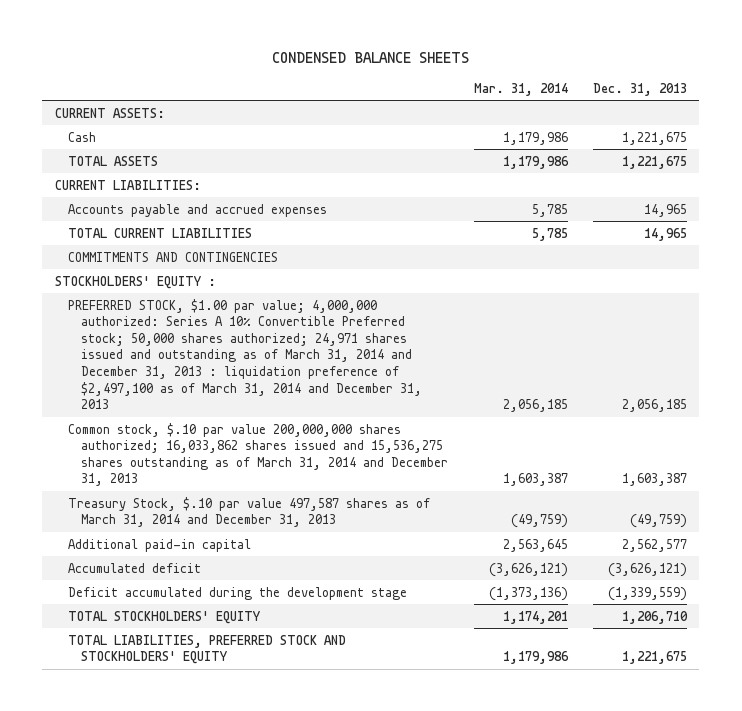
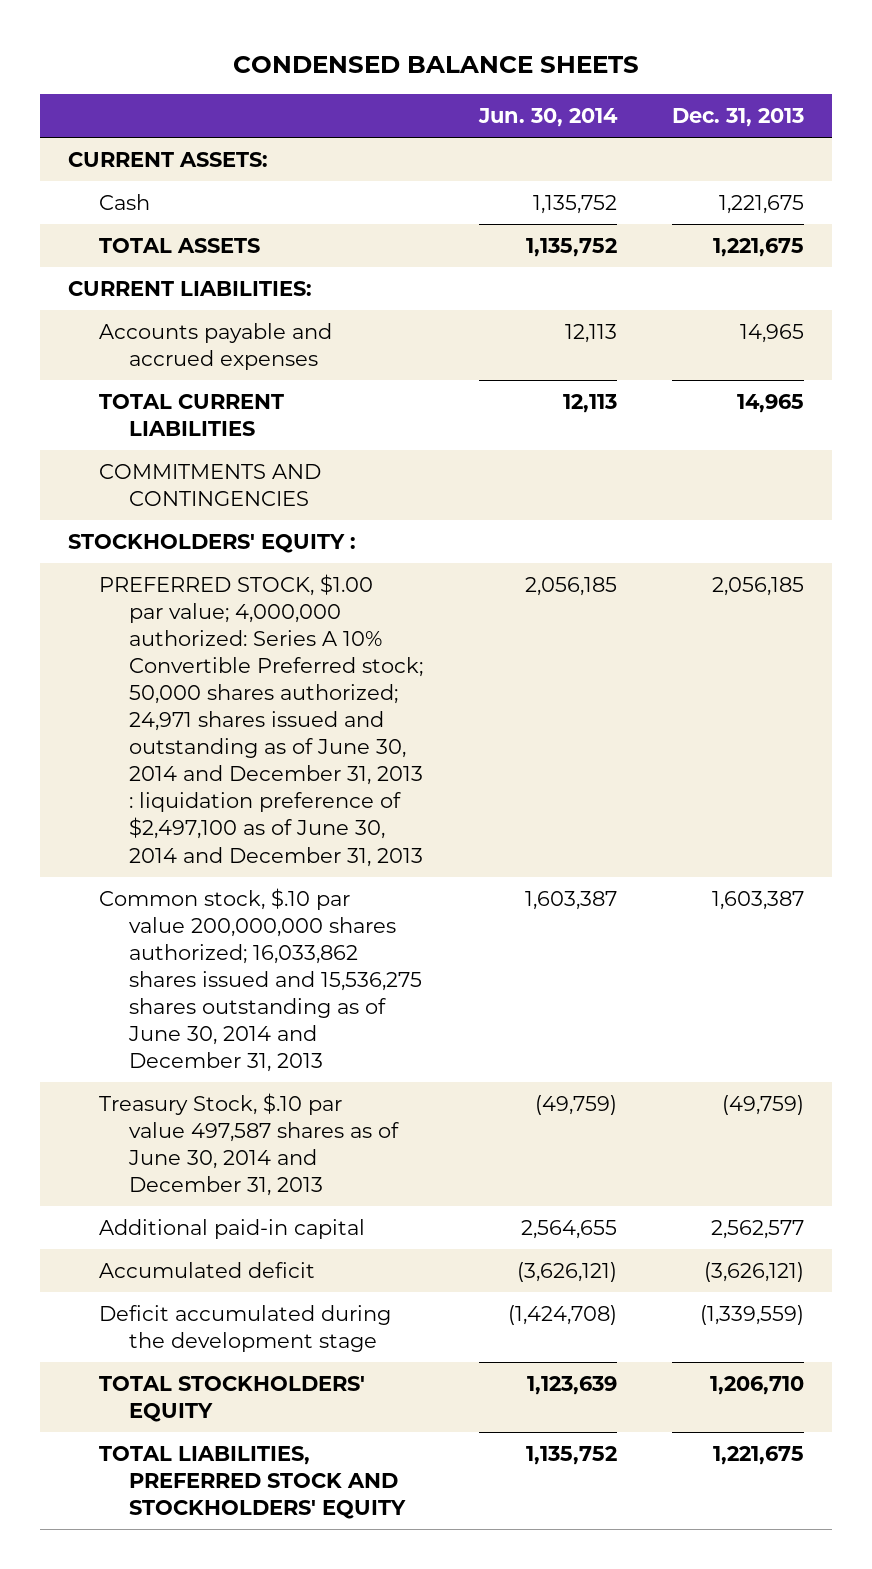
[473,82,568,96] Mar. 31, 2014 -> none
none -> [477,108,618,128] Jun. 30, 2014
[68,298,423,410] PREFERRED STOCK, $1.00 par value; 4,000,000 authorized: Series A 10% Convertible Preferred stock; 50,000 shares authorized; 24,971 shares issued and outstanding as of March 31, 2014 and December 31, 2013 : liquidation preference of $2,497,100 as of March 31, 2014 and December 31, 2013 -> [98,573,424,867] PREFERRED STOCK, $1.00 par value; 4,000,000 authorized: Series A 10% Convertible Preferred stock; 50,000 shares authorized; 24,971 shares issued and outstanding as of June 30, 2014 and December 31, 2013 : liquidation preference of $2,497,100 as of June 30, 2014 and December 31, 2013
[68,422,449,487] Common stock, $.10 par value 200,000,000 shares authorized; 16,033,862 shares issued and 15,536,275 shares outstanding as of March 31, 2014 and December 31, 2013 -> [98,887,423,1073] Common stock, $.10 par value 200,000,000 shares authorized; 16,033,862 shares issued and 15,536,275 shares outstanding as of June 30, 2014 and December 31, 2013
[68,496,431,528] Treasury Stock, $.10 par value 497,587 shares as of March 31, 2014 and December 31, 2013 -> [98,1092,400,1197] Treasury Stock, $.10 par value 497,587 shares as of June 30, 2014 and December 31, 2013

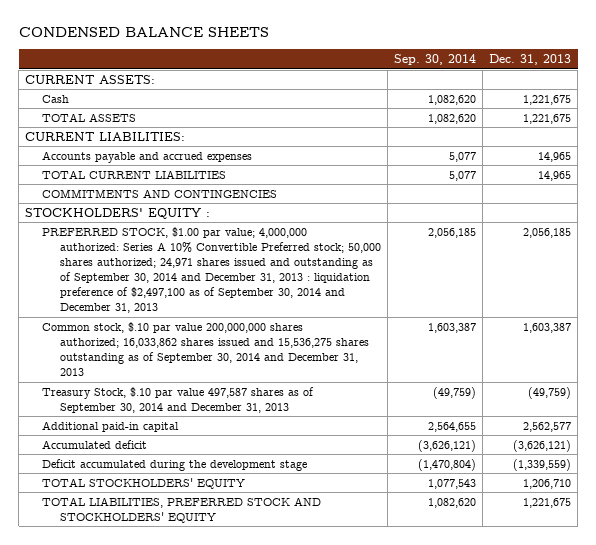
[477,108,618,128] Jun. 30, 2014 -> none
none -> [393,54,476,66] Sep. 30, 2014
[98,573,424,867] PREFERRED STOCK, $1.00 par value; 4,000,000 authorized: Series A 10% Convertible Preferred stock; 50,000 shares authorized; 24,971 shares issued and outstanding as of June 30, 2014 and December 31, 2013 : liquidation preference of $2,497,100 as of June 30, 2014 and December 31, 2013 -> [42,226,381,314] PREFERRED STOCK, $1.00 par value; 4,000,000 authorized: Series A 10% Convertible Preferred stock; 50,000 shares authorized; 24,971 shares issued and outstanding as of September 30, 2014 and December 31, 2013 : liquidation preference of $2,497,100 as of September 30, 2014 and December 31, 2013
[98,887,423,1073] Common stock, $.10 par value 200,000,000 shares authorized; 16,033,862 shares issued and 15,536,275 shares outstanding as of June 30, 2014 and December 31, 2013 -> [42,321,369,376] Common stock, $.10 par value 200,000,000 shares authorized; 16,033,862 shares issued and 15,536,275 shares outstanding as of September 30, 2014 and December 31, 2013
[98,1092,400,1197] Treasury Stock, $.10 par value 497,587 shares as of June 30, 2014 and December 31, 2013 -> [42,386,315,413] Treasury Stock, $.10 par value 497,587 shares as of September 30, 2014 and December 31, 2013

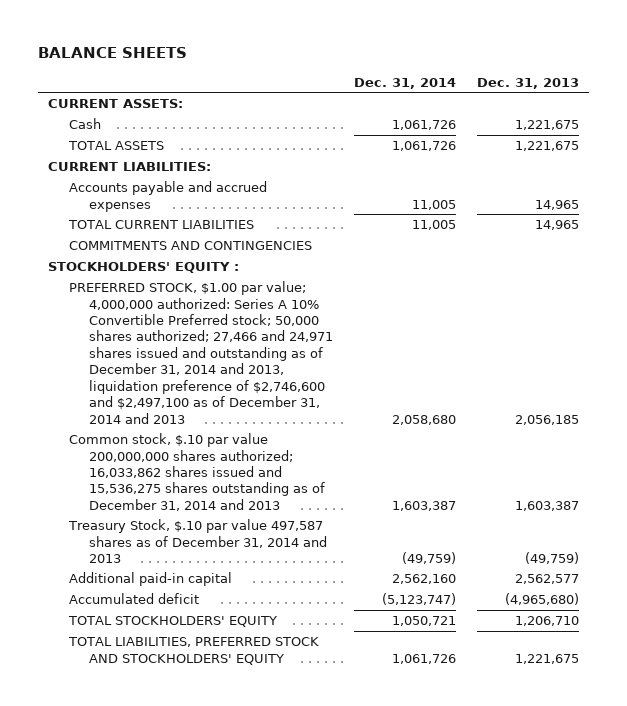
[18,27,269,38] CONDENSED BALANCE SHEETS -> [38,47,188,59] BALANCE SHEETS
[393,54,476,66] Sep. 30, 2014 -> none
none -> [353,77,456,89] Dec. 31, 2014
[42,226,381,314] PREFERRED STOCK, $1.00 par value; 4,000,000 authorized: Series A 10% Convertible Preferred stock; 50,000 shares authorized; 24,971 shares issued and outstanding as of September 30, 2014 and December 31, 2013 : liquidation preference of $2,497,100 as of September 30, 2014 and December 31, 2013 -> [68,281,334,424] PREFERRED STOCK, $1.00 par value; 4,000,000 authorized: Series A 10% Convertible Preferred stock; 50,000 shares authorized; 27,466 and 24,971 shares issued and outstanding as of December 31, 2014 and 2013, liquidation preference of $2,746,600 and $2,497,100 as of December 31, 2014 and 2013
[42,321,369,376] Common stock, $.10 par value 200,000,000 shares authorized; 16,033,862 shares issued and 15,536,275 shares outstanding as of September 30, 2014 and December 31, 2013 -> [68,433,326,511] Common stock, $.10 par value 200,000,000 shares authorized; 16,033,862 shares issued and 15,536,275 shares outstanding as of December 31, 2014 and 2013
[42,386,315,413] Treasury Stock, $.10 par value 497,587 shares as of September 30, 2014 and December 31, 2013 -> [67,519,328,563] Treasury Stock, $.10 par value 497,587 shares as of December 31, 2014 and 2013
[42,458,308,471] Deficit accumulated during the development stage -> none
[513,439,572,452] (3,626,121) -> [504,593,579,606] (4,965,680)

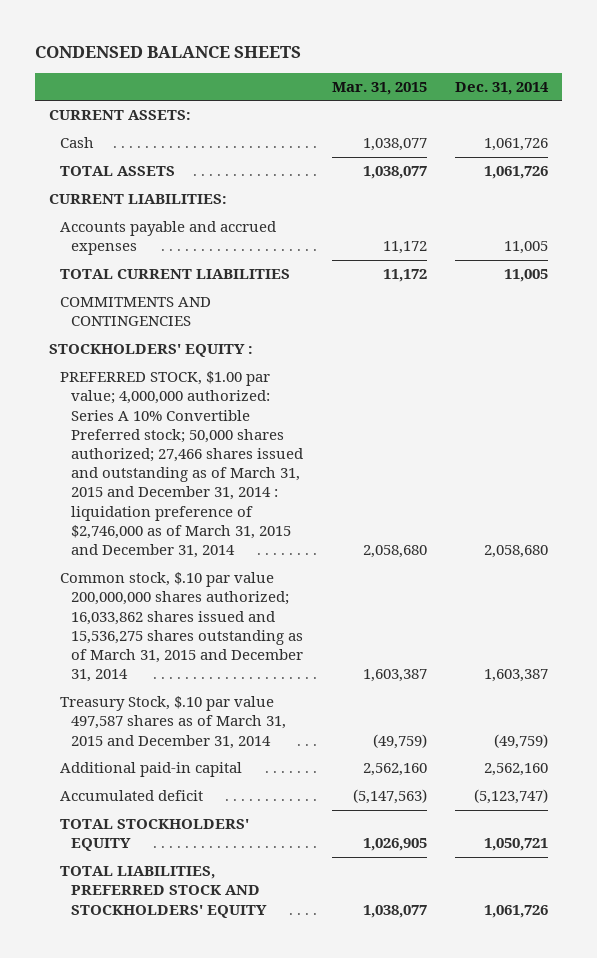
[38,47,188,59] BALANCE SHEETS -> [34,45,301,58] CONDENSED BALANCE SHEETS
[476,77,579,89] Dec. 31, 2013 -> none
none -> [331,81,427,95] Mar. 31, 2015
[68,281,334,424] PREFERRED STOCK, $1.00 par value; 4,000,000 authorized: Series A 10% Convertible Preferred stock; 50,000 shares authorized; 27,466 and 24,971 shares issued and outstanding as of December 31, 2014 and 2013, liquidation preference of $2,746,600 and $2,497,100 as of December 31, 2014 and 2013 -> [60,371,304,559] PREFERRED STOCK, $1.00 par value; 4,000,000 authorized: Series A 10% Convertible Preferred stock; 50,000 shares authorized; 27,466 shares issued and outstanding as of March 31, 2015 and December 31, 2014 : liquidation preference of $2,746,000 as of March 31, 2015 and December 31, 2014
[68,433,326,511] Common stock, $.10 par value 200,000,000 shares authorized; 16,033,862 shares issued and 15,536,275 shares outstanding as of December 31, 2014 and 2013 -> [60,572,304,683] Common stock, $.10 par value 200,000,000 shares authorized; 16,033,862 shares issued and 15,536,275 shares outstanding as of March 31, 2015 and December 31, 2014
[67,519,328,563] Treasury Stock, $.10 par value 497,587 shares as of December 31, 2014 and 2013 -> [60,696,287,749] Treasury Stock, $.10 par value 497,587 shares as of March 31, 2015 and December 31, 2014

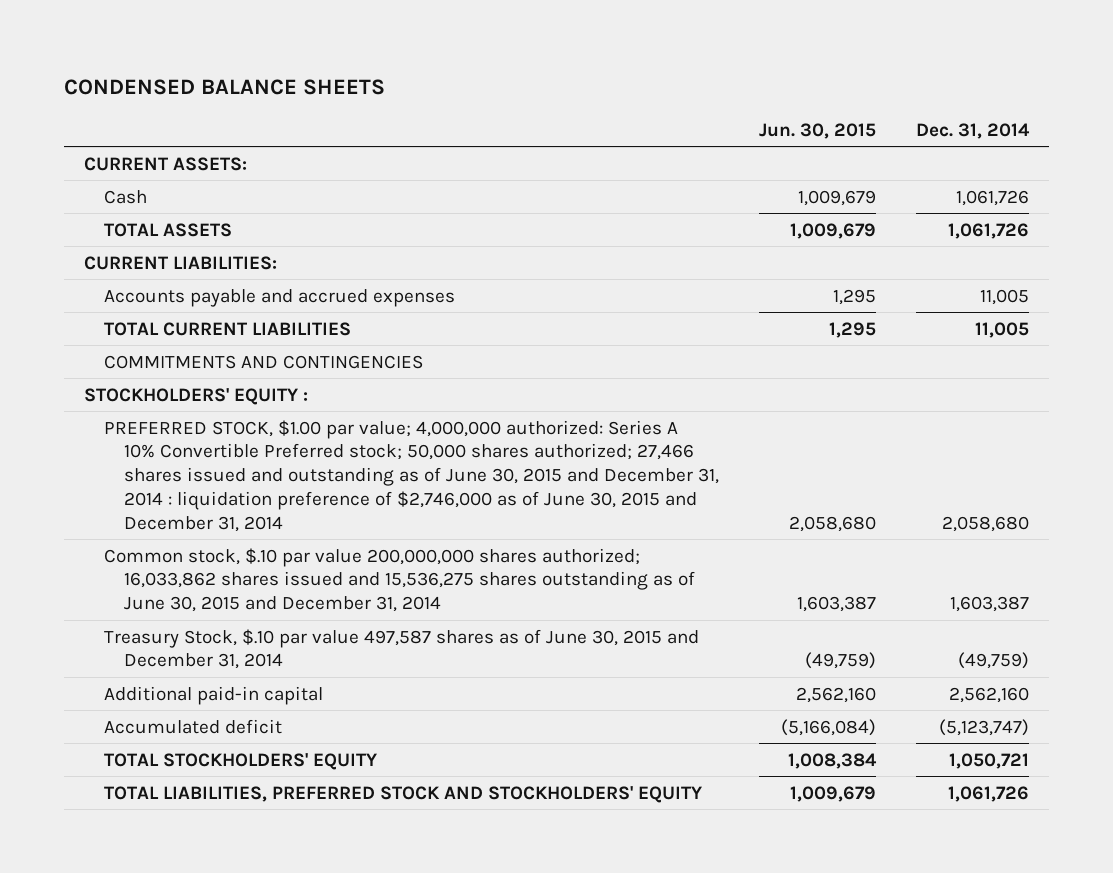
[331,81,427,95] Mar. 31, 2015 -> none
none -> [759,122,877,139] Jun. 30, 2015
[60,371,304,559] PREFERRED STOCK, $1.00 par value; 4,000,000 authorized: Series A 10% Convertible Preferred stock; 50,000 shares authorized; 27,466 shares issued and outstanding as of March 31, 2015 and December 31, 2014 : liquidation preference of $2,746,000 as of March 31, 2015 and December 31, 2014 -> [103,419,719,532] PREFERRED STOCK, $1.00 par value; 4,000,000 authorized: Series A 10% Convertible Preferred stock; 50,000 shares authorized; 27,466 shares issued and outstanding as of June 30, 2015 and December 31, 2014 : liquidation preference of $2,746,000 as of June 30, 2015 and December 31, 2014
[60,572,304,683] Common stock, $.10 par value 200,000,000 shares authorized; 16,033,862 shares issued and 15,536,275 shares outstanding as of March 31, 2015 and December 31, 2014 -> [103,547,695,613] Common stock, $.10 par value 200,000,000 shares authorized; 16,033,862 shares issued and 15,536,275 shares outstanding as of June 30, 2015 and December 31, 2014
[60,696,287,749] Treasury Stock, $.10 par value 497,587 shares as of March 31, 2015 and December 31, 2014 -> [103,628,699,670] Treasury Stock, $.10 par value 497,587 shares as of June 30, 2015 and December 31, 2014

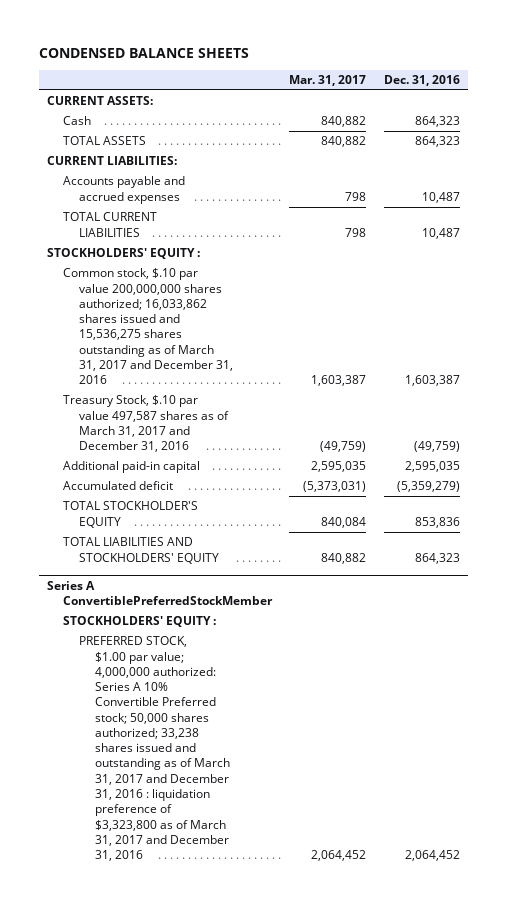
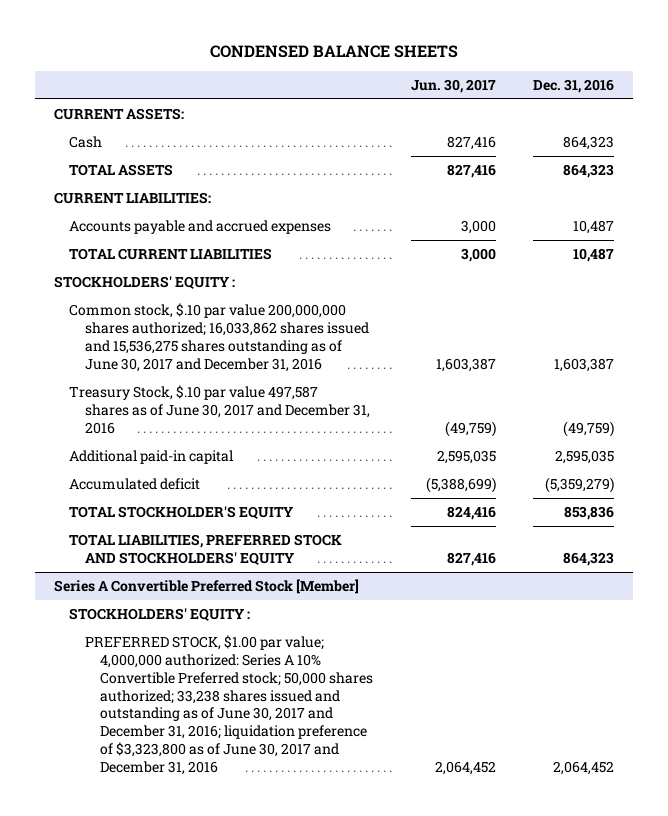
[289,75,367,87] Mar. 31, 2017 -> none
none -> [410,78,496,93] Jun. 30, 2017
[63,268,233,385] Common stock, $.10 par value 200,000,000 shares authorized; 16,033,862 shares issued and 15,536,275 shares outstanding as of March 31, 2017 and December 31, 2016 -> [69,302,369,372] Common stock, $.10 par value 200,000,000 shares authorized; 16,033,862 shares issued and 15,536,275 shares outstanding as of June 30, 2017 and December 31, 2016
[63,395,229,453] Treasury Stock, $.10 par value 497,587 shares as of March 31, 2017 and December 31, 2016 -> [69,384,370,434] Treasury Stock, $.10 par value 497,587 shares as of June 30, 2017 and December 31, 2016
[63,537,219,564] TOTAL LIABILITIES AND STOCKHOLDERS' EQUITY -> [69,533,343,565] TOTAL LIABILITIES, PREFERRED STOCK AND STOCKHOLDERS' EQUITY
[47,581,274,606] Series A ConvertiblePreferredStockMember -> [53,578,359,594] Series A Convertible Preferred Stock [Member]
[78,636,230,862] PREFERRED STOCK, $1.00 par value; 4,000,000 authorized: Series A 10% Convertible Preferred stock; 50,000 shares authorized; 33,238 shares issued and outstanding as of March 31, 2017 and December 31, 2016 : liquidation preference of $3,323,800 as of March 31, 2017 and December 31, 2016 -> [84,634,374,775] PREFERRED STOCK, $1.00 par value; 4,000,000 authorized: Series A 10% Convertible Preferred stock; 50,000 shares authorized; 33,238 shares issued and outstanding as of June 30, 2017 and December 31, 2016; liquidation preference of $3,323,800 as of June 30, 2017 and December 31, 2016

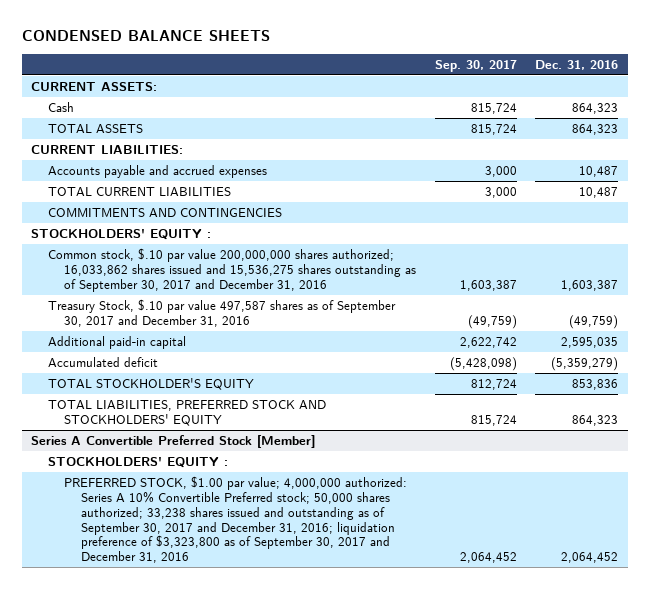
[410,78,496,93] Jun. 30, 2017 -> none
none -> [434,59,517,72] Sep. 30, 2017
none -> [47,207,282,217] COMMITMENTS AND CONTINGENCIES
[69,302,369,372] Common stock, $.10 par value 200,000,000 shares authorized; 16,033,862 shares issued and 15,536,275 shares outstanding as of June 30, 2017 and December 31, 2016 -> [47,247,417,292] Common stock, $.10 par value 200,000,000 shares authorized; 16,033,862 shares issued and 15,536,275 shares outstanding as of September 30, 2017 and December 31, 2016
[69,384,370,434] Treasury Stock, $.10 par value 497,587 shares as of June 30, 2017 and December 31, 2016 -> [47,298,396,327] Treasury Stock, $.10 par value 497,587 shares as of September 30, 2017 and December 31, 2016
[84,634,374,775] PREFERRED STOCK, $1.00 par value; 4,000,000 authorized: Series A 10% Convertible Preferred stock; 50,000 shares authorized; 33,238 shares issued and outstanding as of June 30, 2017 and December 31, 2016; liquidation preference of $3,323,800 as of June 30, 2017 and December 31, 2016 -> [64,475,408,564] PREFERRED STOCK, $1.00 par value; 4,000,000 authorized: Series A 10% Convertible Preferred stock; 50,000 shares authorized; 33,238 shares issued and outstanding as of September 30, 2017 and December 31, 2016; liquidation preference of $3,323,800 as of September 30, 2017 and December 31, 2016

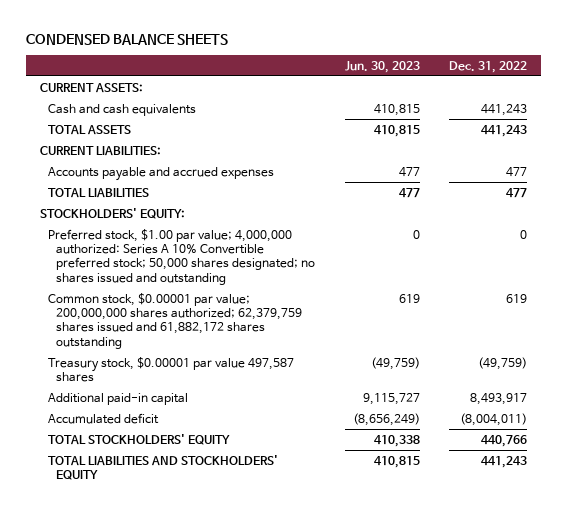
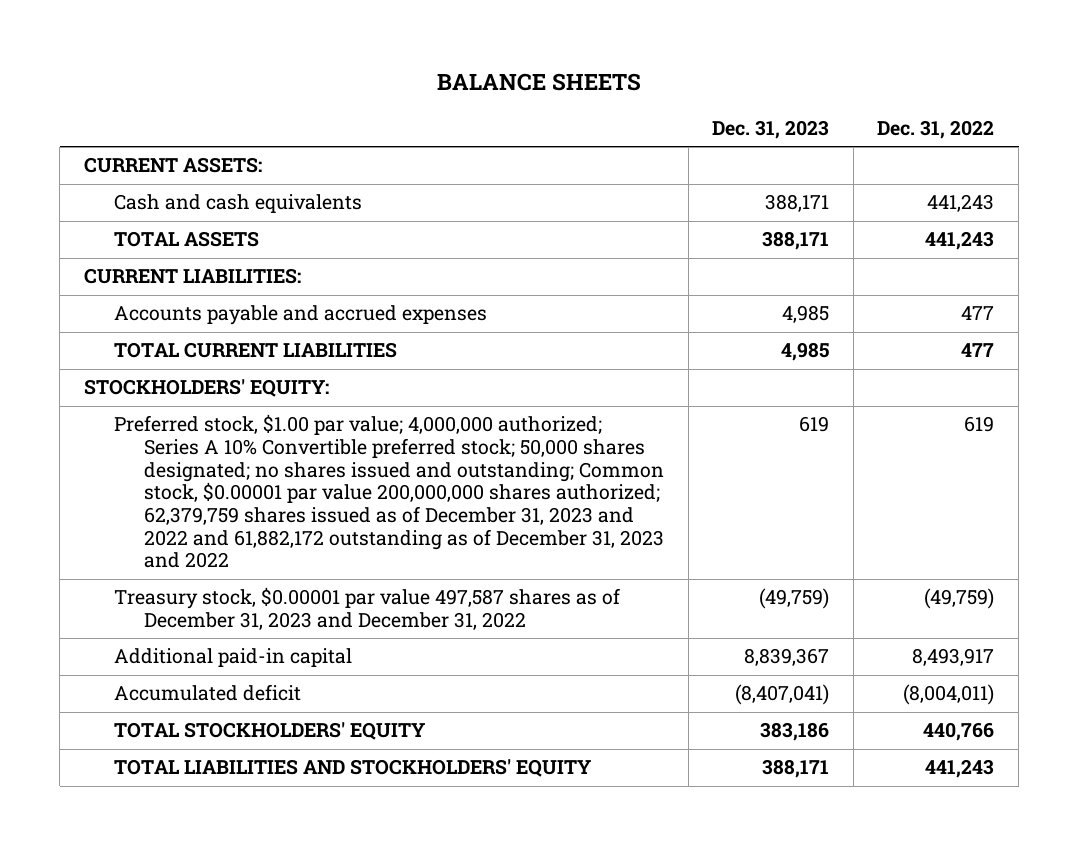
[25,33,228,45] CONDENSED BALANCE SHEETS -> [437,72,642,91] BALANCE SHEETS
[344,60,420,73] Jun. 30, 2023 -> none
none -> [712,119,830,139] Dec. 31, 2023
[48,187,150,198] TOTAL LIABILITIES -> [113,342,397,359] TOTAL CURRENT LIABILITIES
[48,292,303,349] Common stock, $0.00001 par value; 200,000,000 shares authorized; 62,379,759 shares issued and 61,882,172 shares outstanding -> none
[48,228,316,285] Preferred stock, $1.00 par value; 4,000,000 authorized: Series A 10% Convertible preferred stock; 50,000 shares designated; no shares issued and outstanding -> [113,414,664,569] Preferred stock, $1.00 par value; 4,000,000 authorized; Series A 10% Convertible preferred stock; 50,000 shares designated; no shares issued and outstanding; Common stock, $0.00001 par value 200,000,000 shares authorized; 62,379,759 shares issued as of December 31, 2023 and 2022 and 61,882,172 outstanding as of December 31, 2023 and 2022
[519,229,527,239] 0 -> [964,416,995,433] 619
[48,356,295,382] Treasury stock, $0.00001 par value 497,587 shares -> [113,587,620,631] Treasury stock, $0.00001 par value 497,587 shares as of December 31, 2023 and December 31, 2022

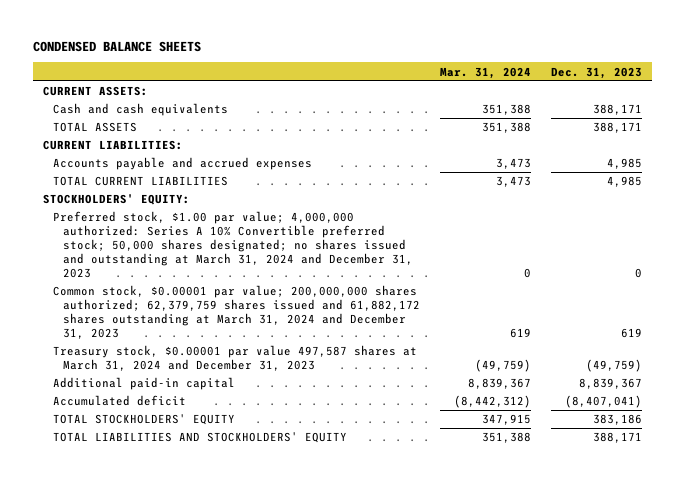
[437,72,642,91] BALANCE SHEETS -> [33,40,202,52] CONDENSED BALANCE SHEETS
[877,119,995,139] Dec. 31, 2022 -> none
none -> [439,66,531,79] Mar. 31, 2024
[113,414,664,569] Preferred stock, $1.00 par value; 4,000,000 authorized; Series A 10% Convertible preferred stock; 50,000 shares designated; no shares issued and outstanding; Common stock, $0.00001 par value 200,000,000 shares authorized; 62,379,759 shares issued as of December 31, 2023 and 2022 and 61,882,172 outstanding as of December 31, 2023 and 2022 -> [52,211,413,279] Preferred stock, $1.00 par value; 4,000,000 authorized: Series A 10% Convertible preferred stock; 50,000 shares designated; no shares issued and outstanding at March 31, 2024 and December 31, 2023
[799,416,830,433] 619 -> [635,268,643,279] 0
none -> [52,285,420,340] Common stock, $0.00001 par value; 200,000,000 shares authorized; 62,379,759 shares issued and 61,882,172 shares outstanding at March 31, 2024 and December 31, 2023
[113,587,620,631] Treasury stock, $0.00001 par value 497,587 shares as of December 31, 2023 and December 31, 2022 -> [52,345,417,372] Treasury stock, $0.00001 par value 497,587 shares at March 31, 2024 and December 31, 2023

